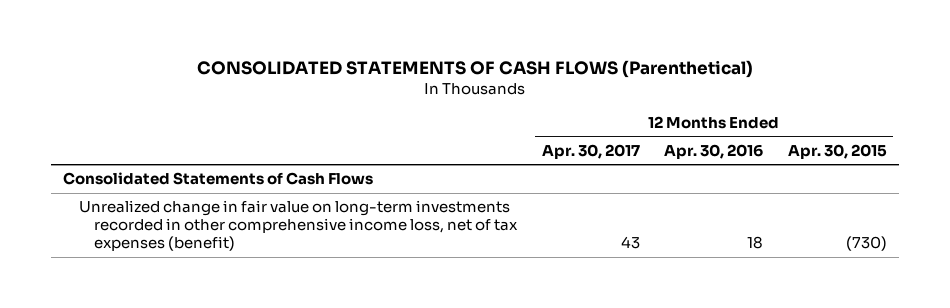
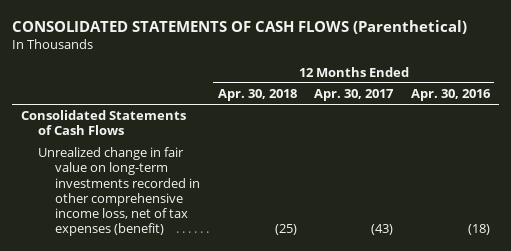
[787,143,887,159] Apr. 30, 2015 -> none
none -> [217,89,297,102] Apr. 30, 2018
[620,236,640,250] 43 -> [371,224,394,236] (43)
[747,236,764,250] 18 -> [467,224,490,236] (18)

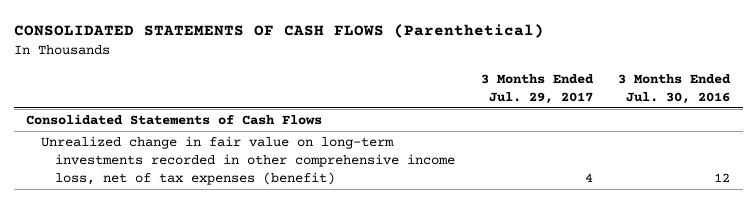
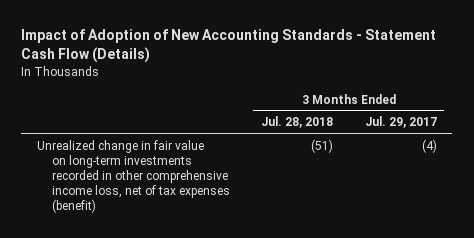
[13,24,544,39] CONSOLIDATED STATEMENTS OF CASH FLOWS (Parenthetical) -> [21,29,437,64] Impact of Adoption of New Accounting Standards - Statement Cash Flow (Details)
[618,73,732,104] 3 Months Ended Jul. 30, 2016 -> none
none -> [261,116,334,129] Jul. 28, 2018
[26,113,323,125] Consolidated Statements of Cash Flows -> none
[584,172,593,182] 4 -> [421,138,437,153] (4)

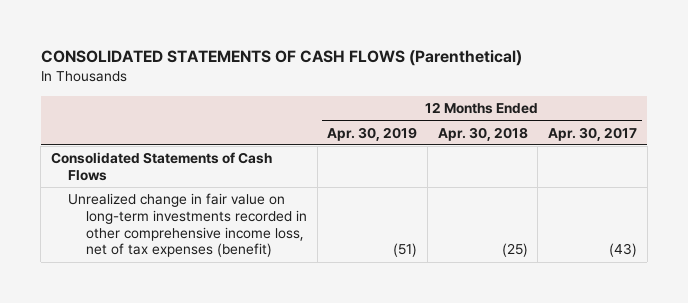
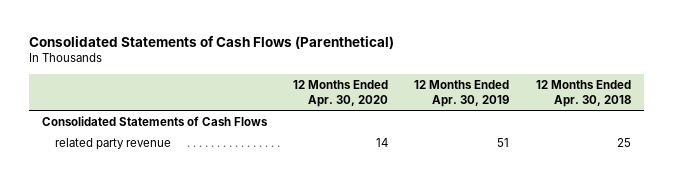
[40,50,522,67] CONSOLIDATED STATEMENTS OF CASH FLOWS (Parenthetical) -> [28,35,394,49] Consolidated Statements of Cash Flows (Parenthetical)
[548,126,638,141] Apr. 30, 2017 -> none
none -> [293,79,389,107] 12 Months Ended Apr. 30, 2020
[68,193,307,258] Unrealized change in fair value on long-term investments recorded in other comprehensive income loss, net of tax expenses (benefit) -> none
none -> [54,137,171,150] related party revenue

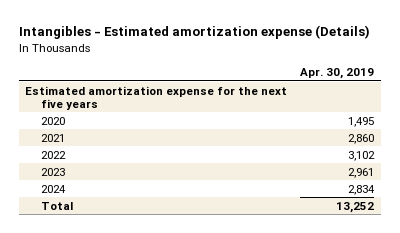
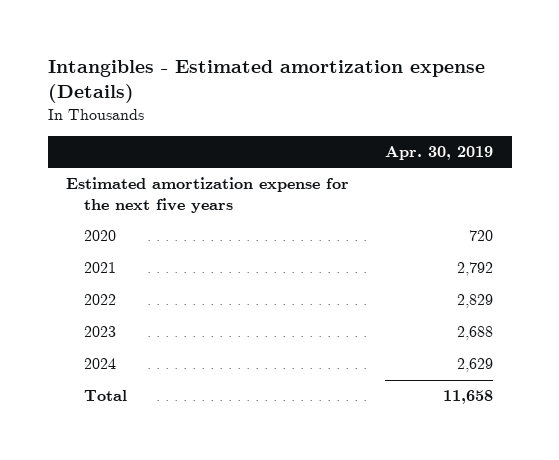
[348,116,375,127] 1,495 -> [469,230,494,242] 720
[348,133,375,144] 2,860 -> [457,262,494,277] 2,792
[348,150,376,161] 3,102 -> [457,294,494,309] 2,829
[348,167,375,178] 2,961 -> [457,326,494,341] 2,688
[348,184,376,195] 2,834 -> [457,358,494,373] 2,629
[336,201,375,213] 13,252 -> [443,390,494,405] 11,658

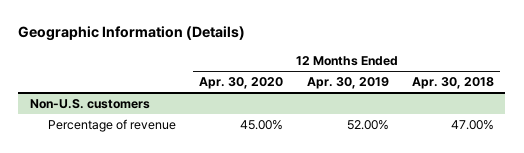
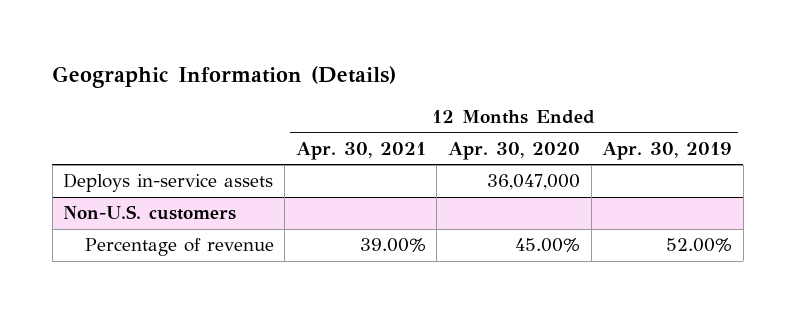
[411,77,494,90] Apr. 30, 2018 -> none
none -> [295,141,426,160] Apr. 30, 2021
none -> [63,173,274,193] Deploys in-service assets

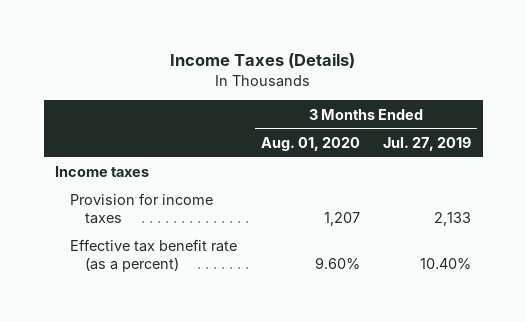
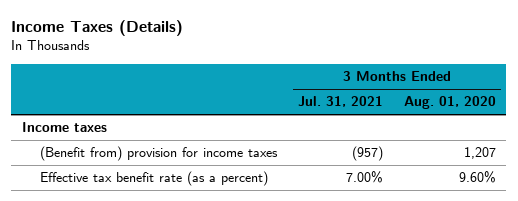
[383,136,472,151] Jul. 27, 2019 -> none
none -> [297,96,383,108] Jul. 31, 2021
[70,193,214,225] Provision for income taxes -> [39,146,278,162] (Benefit from) provision for income taxes

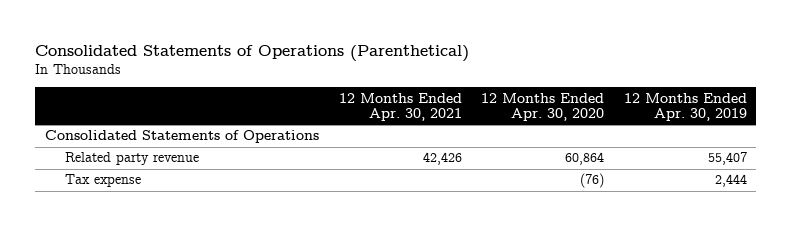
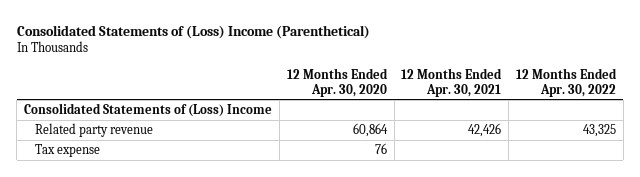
[35,44,470,62] Consolidated Statements of Operations (Parenthetical) -> [16,24,370,39] Consolidated Statements of (Loss) Income (Parenthetical)
[623,92,747,122] 12 Months Ended Apr. 30, 2019 -> none
none -> [516,67,618,97] 12 Months Ended Apr. 30, 2022
[44,130,319,144] Consolidated Statements of Operations -> [24,103,273,118] Consolidated Statements of (Loss) Income
[580,173,605,189] (76) -> [374,143,387,155] 76

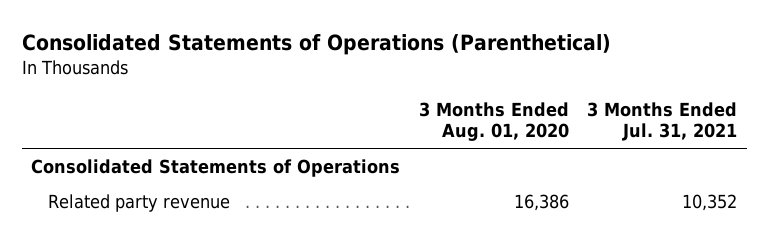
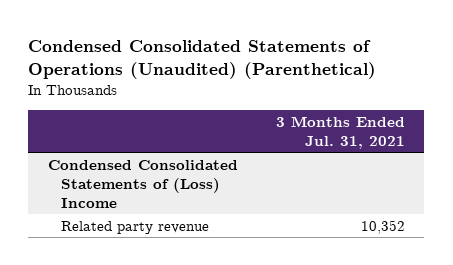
[22,34,612,56] Consolidated Statements of Operations (Parenthetical) -> [28,39,377,79] Condensed Consolidated Statements of Operations (Unaudited) (Parenthetical)
[418,102,569,142] 3 Months Ended Aug. 01, 2020 -> none
[31,159,401,178] Consolidated Statements of Operations -> [47,159,238,208] Condensed Consolidated Statements of (Loss) Income

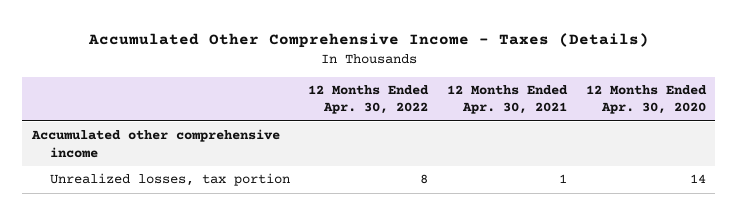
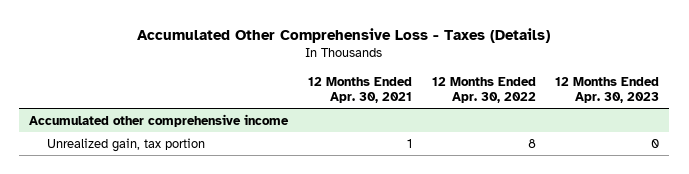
[87,32,649,48] Accumulated Other Comprehensive Income - Taxes (Details) -> [137,27,551,43] Accumulated Other Comprehensive Loss - Taxes (Details)
[585,85,707,115] 12 Months Ended Apr. 30, 2020 -> none
none -> [555,76,660,104] 12 Months Ended Apr. 30, 2023
[49,173,290,187] Unrealized losses, tax portion -> [46,138,205,153] Unrealized gain, tax portion

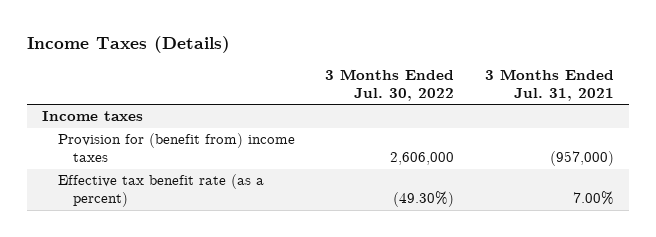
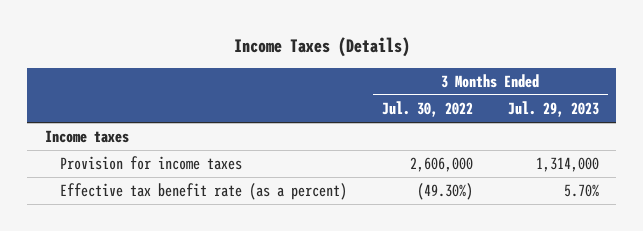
[484,68,614,101] 3 Months Ended Jul. 31, 2021 -> none
none -> [507,101,599,118] Jul. 29, 2023
[57,133,295,163] Provision for (benefit from) income taxes -> [60,156,243,171] Provision for income taxes

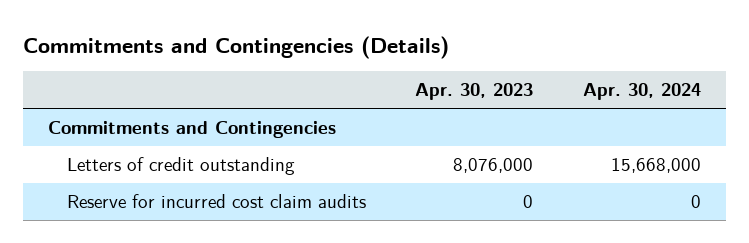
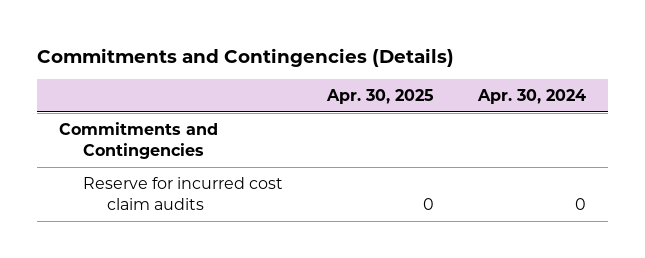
[415,83,534,101] Apr. 30, 2023 -> none
none -> [326,89,435,105] Apr. 30, 2025
[66,156,295,175] Letters of credit outstanding -> none

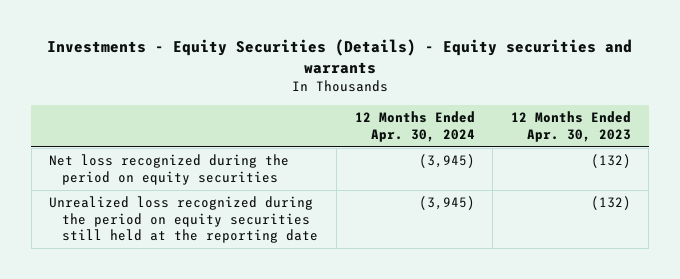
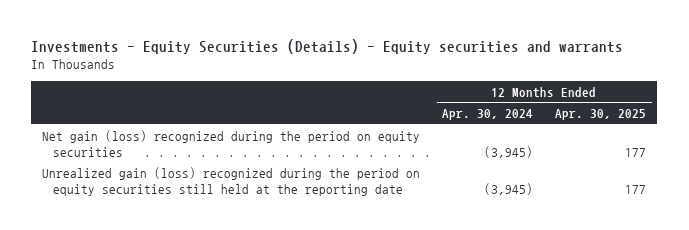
[510,111,631,142] 12 Months Ended Apr. 30, 2023 -> none
none -> [555,109,647,121] Apr. 30, 2025
[49,154,290,185] Net loss recognized during the period on equity securities -> [42,129,421,157] Net gain (loss) recognized during the period on equity securities
[49,196,319,244] Unrealized loss recognized during the period on equity securities still held at the reporting date -> [42,166,421,196] Unrealized gain (loss) recognized during the period on equity securities still held at the reporting date

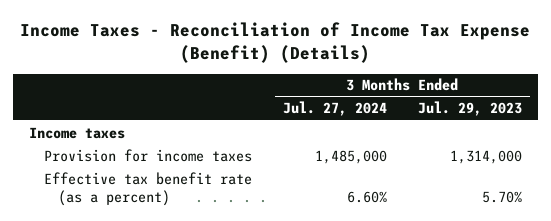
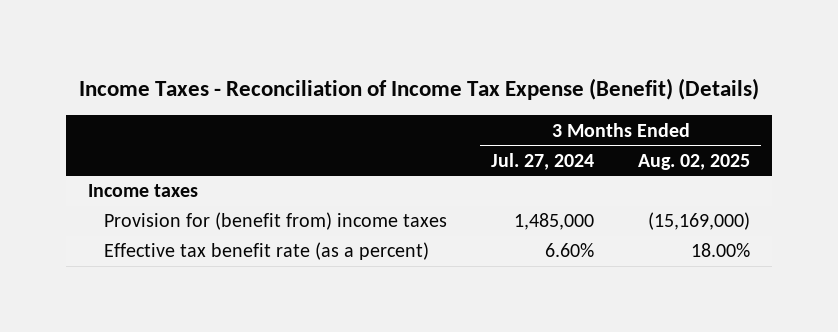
[417,101,522,117] Jul. 29, 2023 -> none
none -> [638,153,751,170] Aug. 02, 2025
[43,148,252,162] Provision for income taxes -> [103,212,447,231] Provision for (benefit from) income taxes

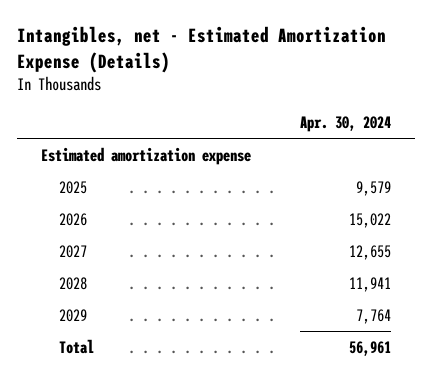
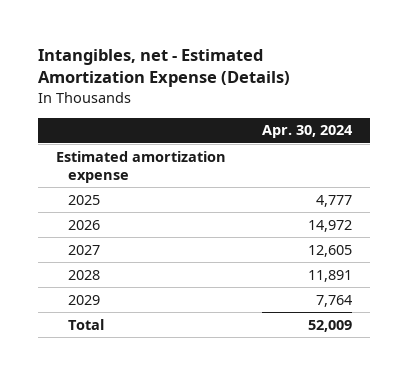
[355,180,391,196] 9,579 -> [316,194,353,207] 4,777
[348,212,391,228] 15,022 -> [308,219,353,232] 14,972
[348,244,391,260] 12,655 -> [308,244,353,257] 12,605
[348,276,391,292] 11,941 -> [308,269,353,282] 11,891
[348,340,391,356] 56,961 -> [308,319,353,332] 52,009

